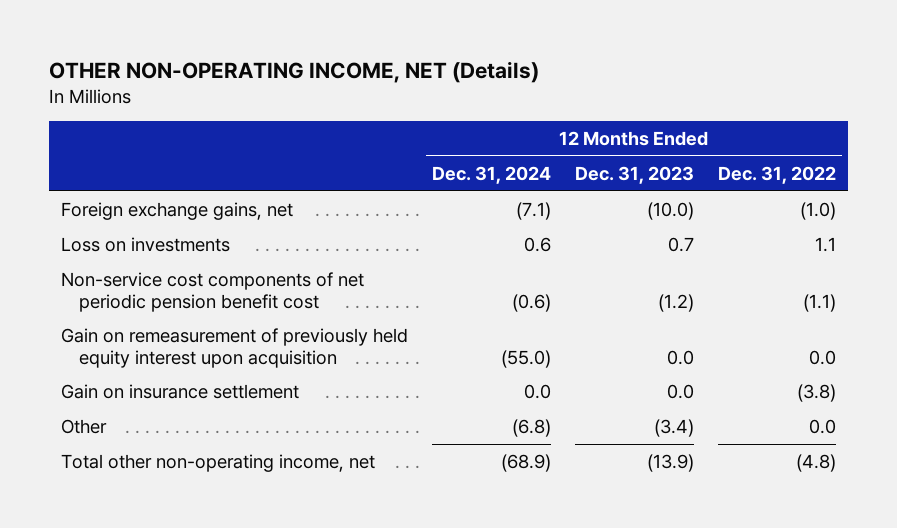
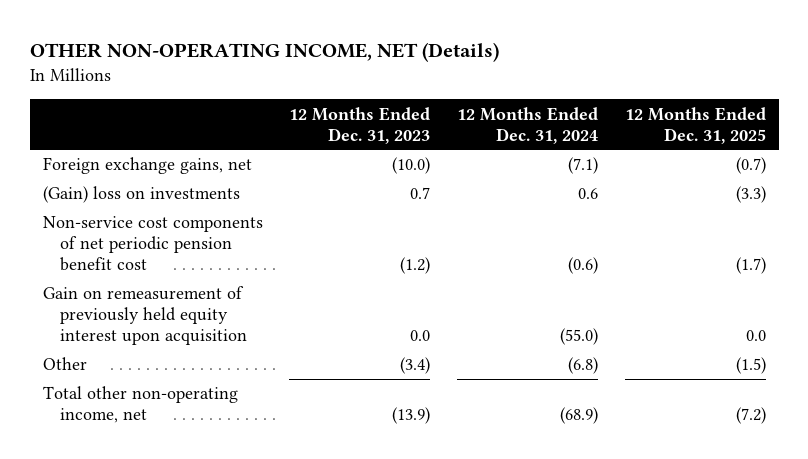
[718,165,837,184] Dec. 31, 2022 -> none
none -> [624,106,766,144] 12 Months Ended Dec. 31, 2025
[60,236,230,252] Loss on investments -> [42,186,240,204] (Gain) loss on investments
[60,383,299,399] Gain on insurance settlement -> none

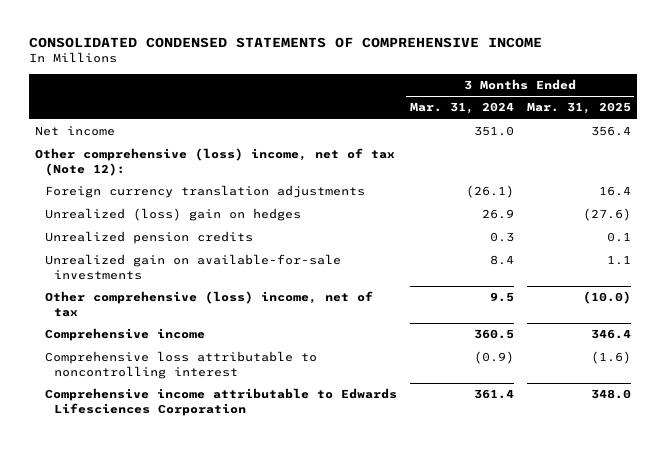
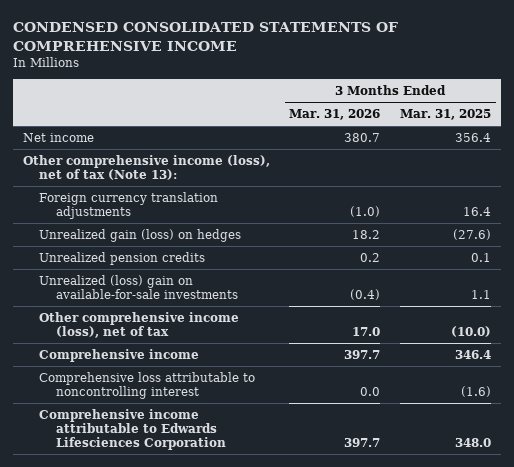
[28,36,542,48] CONSOLIDATED CONDENSED STATEMENTS OF COMPREHENSIVE INCOME -> [13,21,399,51] CONDENSED CONSOLIDATED STATEMENTS OF COMPREHENSIVE INCOME
[409,102,514,115] Mar. 31, 2024 -> none
none -> [289,108,381,120] Mar. 31, 2026
[35,148,396,176] Other comprehensive (loss) income, net of tax (Note 12): -> [22,154,270,181] Other comprehensive income (loss), net of tax (Note 13):
[44,208,301,222] Unrealized (loss) gain on hedges -> [39,228,242,242] Unrealized gain (loss) on hedges
[44,254,341,280] Unrealized gain on available-for-sale investments -> [39,274,238,300] Unrealized (loss) gain on available-for-sale investments
[44,291,373,317] Other comprehensive (loss) income, net of tax -> [39,311,240,339] Other comprehensive income (loss), net of tax

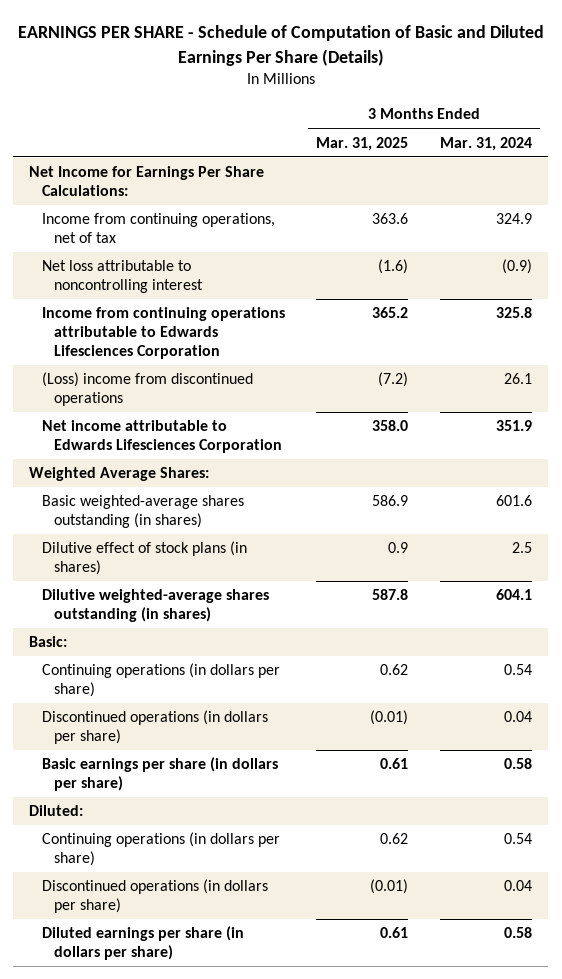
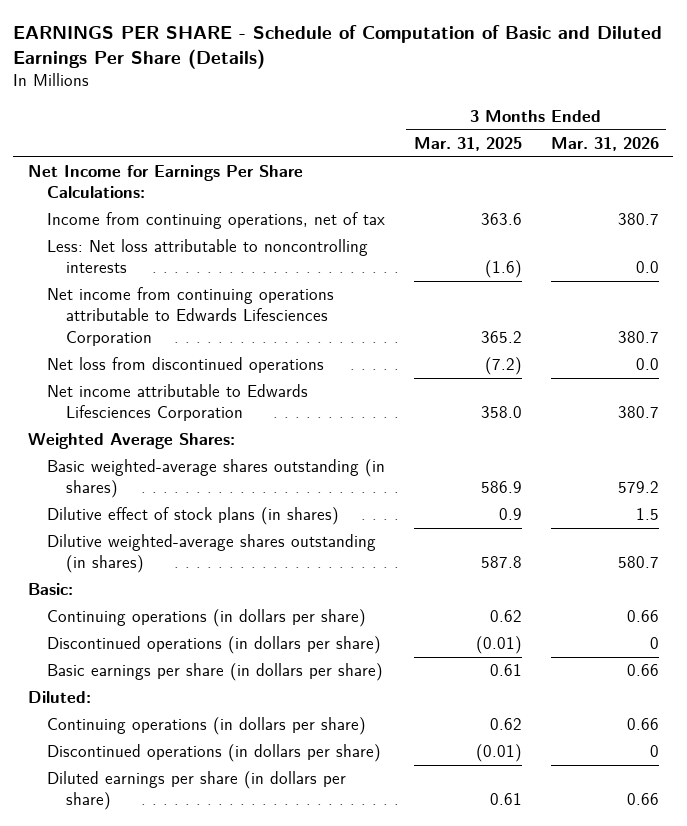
[440,136,533,151] Mar. 31, 2024 -> none
none -> [550,136,659,151] Mar. 31, 2026
[41,260,204,294] Net loss attributable to noncontrolling interest -> [46,239,368,274] Less: Net loss attributable to noncontrolling interests
[41,307,285,360] Income from continuing operations attributable to Edwards Lifesciences Corporation -> [46,287,334,346] Net income from continuing operations attributable to Edwards Lifesciences Corporation
[41,372,253,407] (Loss) income from discontinued operations -> [46,357,324,374] Net loss from discontinued operations

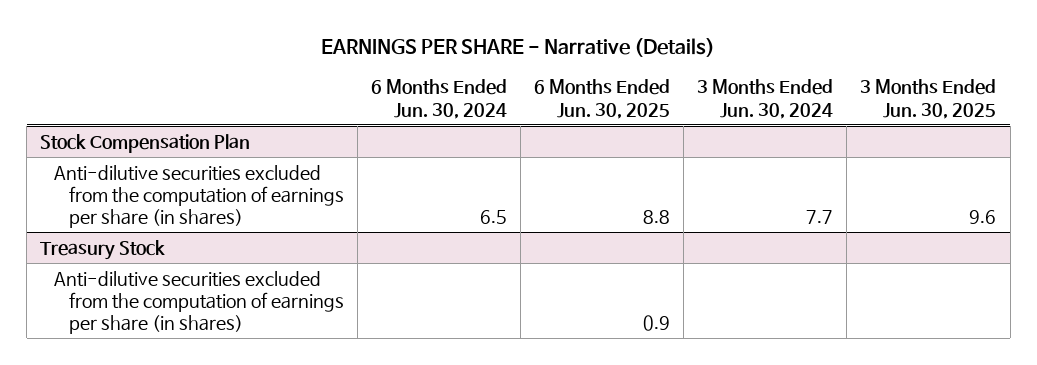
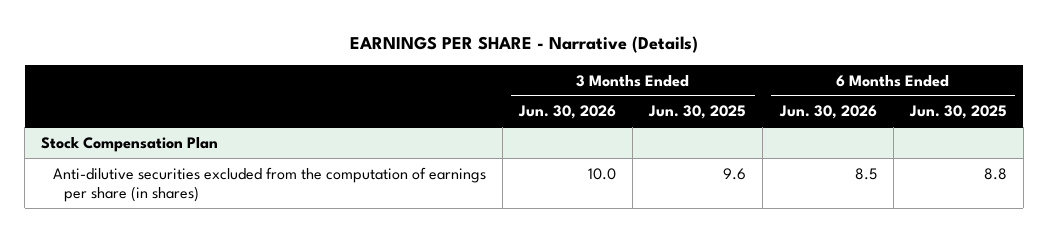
[370,79,507,119] 6 Months Ended Jun. 30, 2024 -> none
[697,79,834,119] 3 Months Ended Jun. 30, 2024 -> none
none -> [518,105,617,120] Jun. 30, 2026
none -> [778,105,877,120] Jun. 30, 2026
[40,239,166,260] Treasury Stock -> none
[54,270,344,335] Anti-dilutive securities excluded from the computation of earnings per share (in shares) -> none

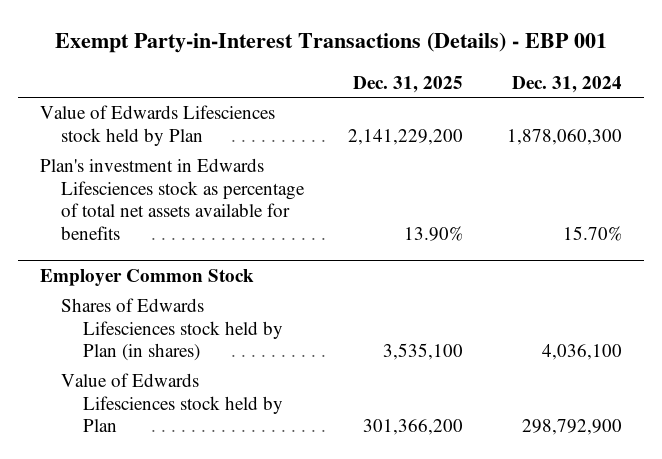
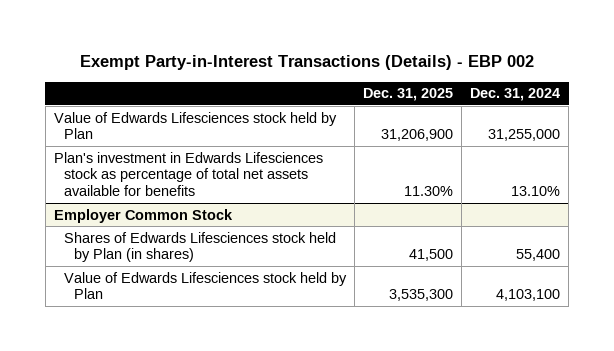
[55,32,608,54] Exempt Party-in-Interest Transactions (Details) - EBP 001 -> [80,55,535,71] Exempt Party-in-Interest Transactions (Details) - EBP 002
[348,128,464,145] 2,141,229,200 -> [381,129,454,142] 31,206,900
[506,128,622,145] 1,878,060,300 -> [488,129,561,142] 31,255,000
[404,225,464,241] 13.90% -> [404,185,454,196] 11.30%
[562,225,622,241] 15.70% -> [511,185,561,196] 13.10%
[383,343,464,361] 3,535,100 -> [409,249,454,262] 41,500
[541,344,622,361] 4,036,100 -> [516,249,561,262] 55,400
[363,419,464,436] 301,366,200 -> [389,289,454,302] 3,535,300
[521,419,622,436] 298,792,900 -> [496,289,561,302] 4,103,100

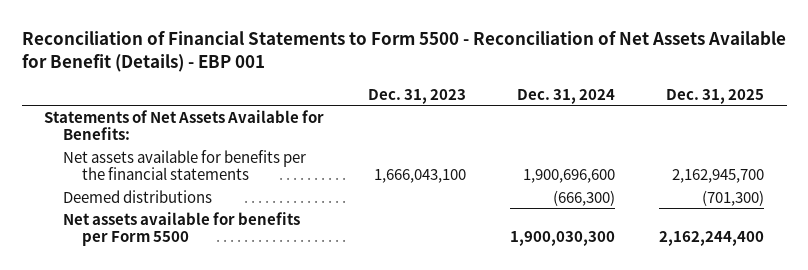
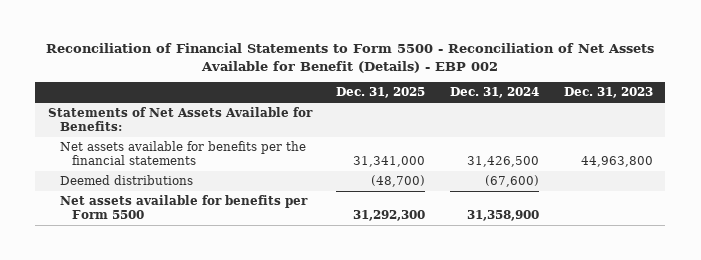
[21,30,786,73] Reconciliation of Financial Statements to Form 5500 - Reconciliation of Net Assets Available for Benefit (Details) - EBP 001 -> [46,42,655,73] Reconciliation of Financial Statements to Form 5500 - Reconciliation of Net Assets Available for Benefit (Details) - EBP 002
[373,168,466,183] 1,666,043,100 -> [580,155,653,167] 44,963,800
[523,168,616,183] 1,900,696,600 -> [467,155,540,167] 31,426,500
[672,168,765,183] 2,162,945,700 -> [353,155,426,167] 31,341,000
[553,189,616,206] (666,300) -> [485,175,540,188] (67,600)
[702,189,765,206] (701,300) -> [371,175,426,188] (48,700)
[510,230,616,246] 1,900,030,300 -> [467,209,540,221] 31,358,900
[659,230,765,246] 2,162,244,400 -> [353,209,426,221] 31,292,300

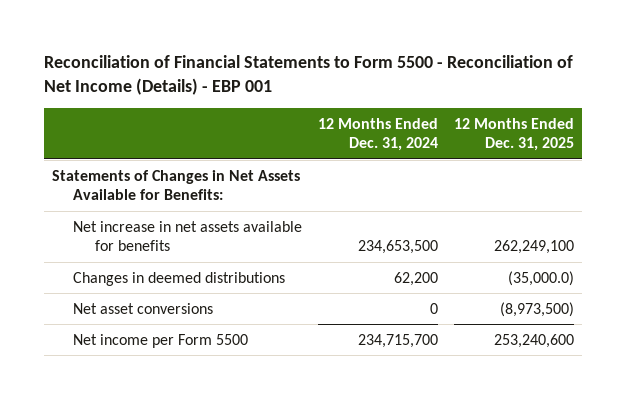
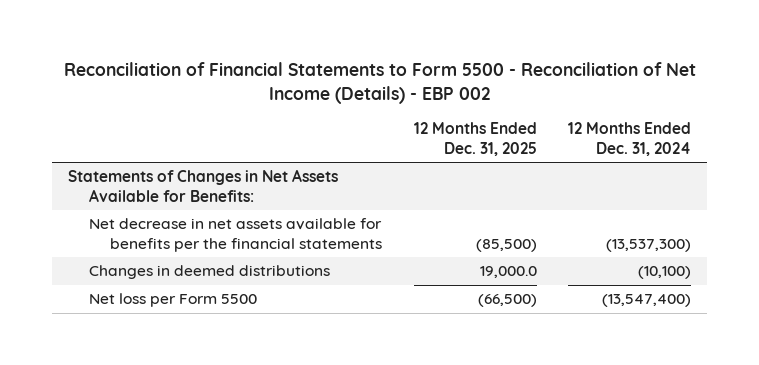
[43,55,573,96] Reconciliation of Financial Statements to Form 5500 - Reconciliation of Net Income (Details) - EBP 001 -> [63,61,696,104] Reconciliation of Financial Statements to Form 5500 - Reconciliation of Net Income (Details) - EBP 002
[73,302,214,314] Net asset conversions -> none
[73,220,303,252] Net increase in net assets available for benefits -> [89,218,383,252] Net decrease in net assets available for benefits per the financial statements
[358,240,439,255] 234,653,500 -> [606,238,692,252] (13,537,300)
[493,240,574,255] 262,249,100 -> [475,238,537,252] (85,500)
[394,271,439,286] 62,200 -> [638,266,692,280] (10,100)
[507,270,574,286] (35,000.0) -> [479,266,537,279] 19,000.0
[73,333,249,348] Net income per Form 5500 -> [89,293,258,308] Net loss per Form 5500
[358,333,439,348] 234,715,700 -> [602,294,692,308] (13,547,400)
[493,333,574,348] 253,240,600 -> [477,294,537,308] (66,500)

